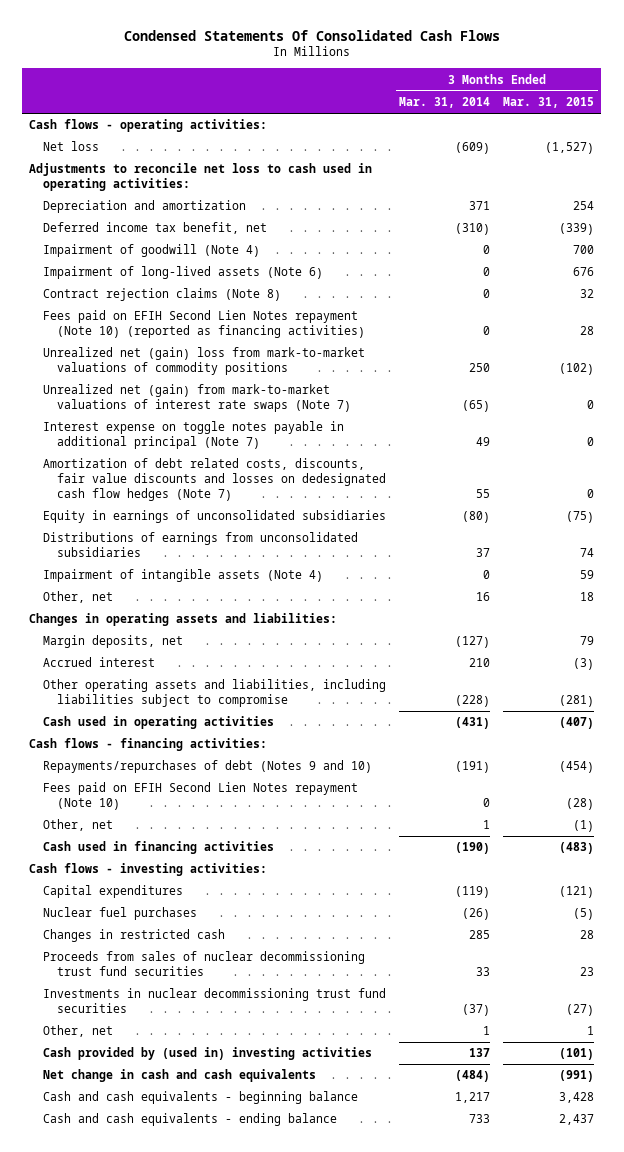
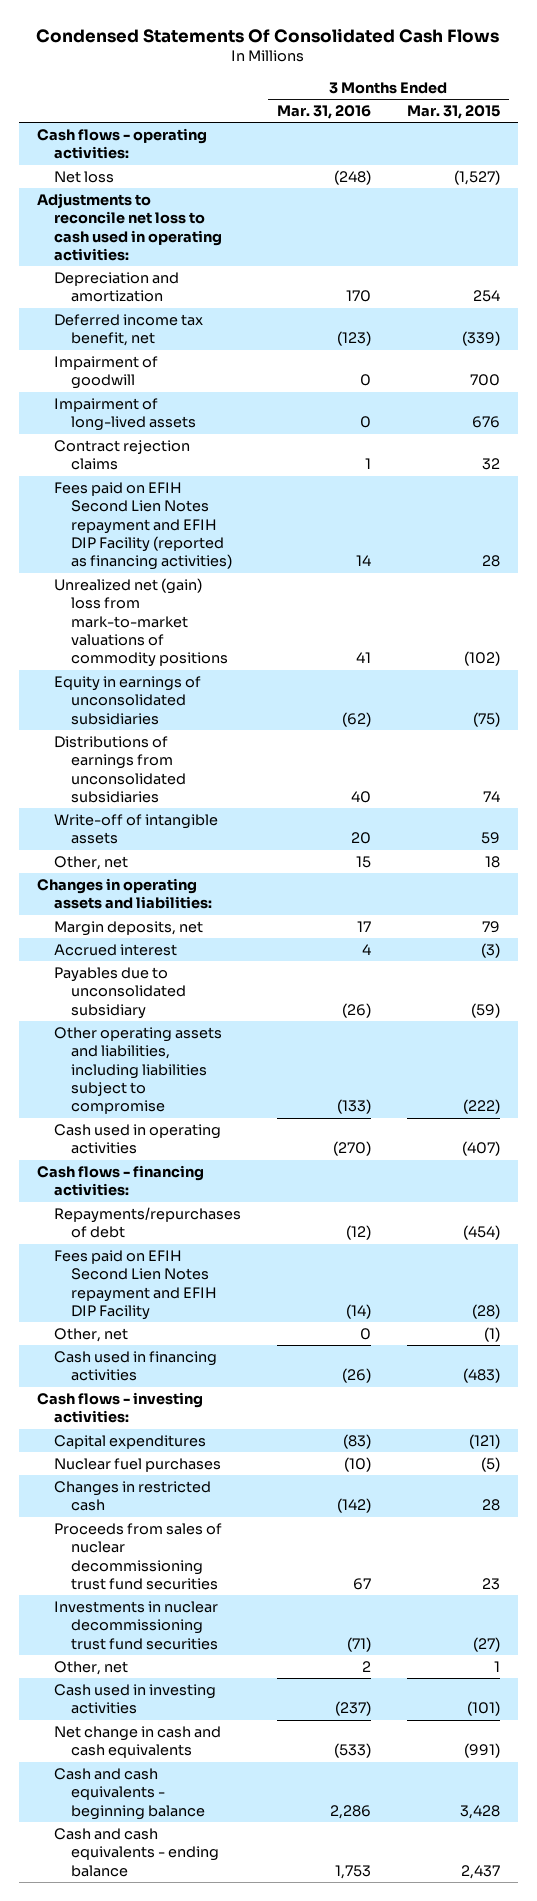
[399,96,491,108] Mar. 31, 2014 -> none
none -> [276,105,371,120] Mar. 31, 2016
[43,244,261,258] Impairment of goodwill (Note 4) -> [53,355,158,390] Impairment of goodwill
[43,266,324,280] Impairment of long-lived assets (Note 6) -> [53,397,196,432] Impairment of long-lived assets
[43,288,282,302] Contract rejection claims (Note 8) -> [53,439,190,471] Contract rejection claims
[43,310,366,339] Fees paid on EFIH Second Lien Notes repayment (Note 10) (reported as financing activities) -> [53,481,232,571] Fees paid on EFIH Second Lien Notes repayment and EFIH DIP Facility (reported as financing activities)
[43,384,352,413] Unrealized net (gain) from mark-to-market valuations of interest rate swaps (Note 7) -> none
[43,421,345,450] Interest expense on toggle notes payable in additional principal (Note 7) -> none
[43,458,387,502] Amortization of debt related costs, discounts, fair value discounts and losses on dedesignated cash flow hedges (Note 7) -> none
[43,569,324,583] Impairment of intangible assets (Note 4) -> [53,813,218,845] Write-off of intangible assets
none -> [53,966,186,1019] Payables due to unconsolidated subsidiary
[559,695,595,708] (281) -> [462,1099,500,1115] (222)
[43,760,373,774] Repayments/repurchases of debt (Notes 9 and 10) -> [53,1206,241,1239] Repayments/repurchases of debt
[43,782,359,811] Fees paid on EFIH Second Lien Notes repayment (Note 10) -> [53,1249,217,1321] Fees paid on EFIH Second Lien Notes repayment and EFIH DIP Facility
[43,1047,373,1061] Cash provided by (used in) investing activities -> [53,1683,216,1715] Cash used in investing activities

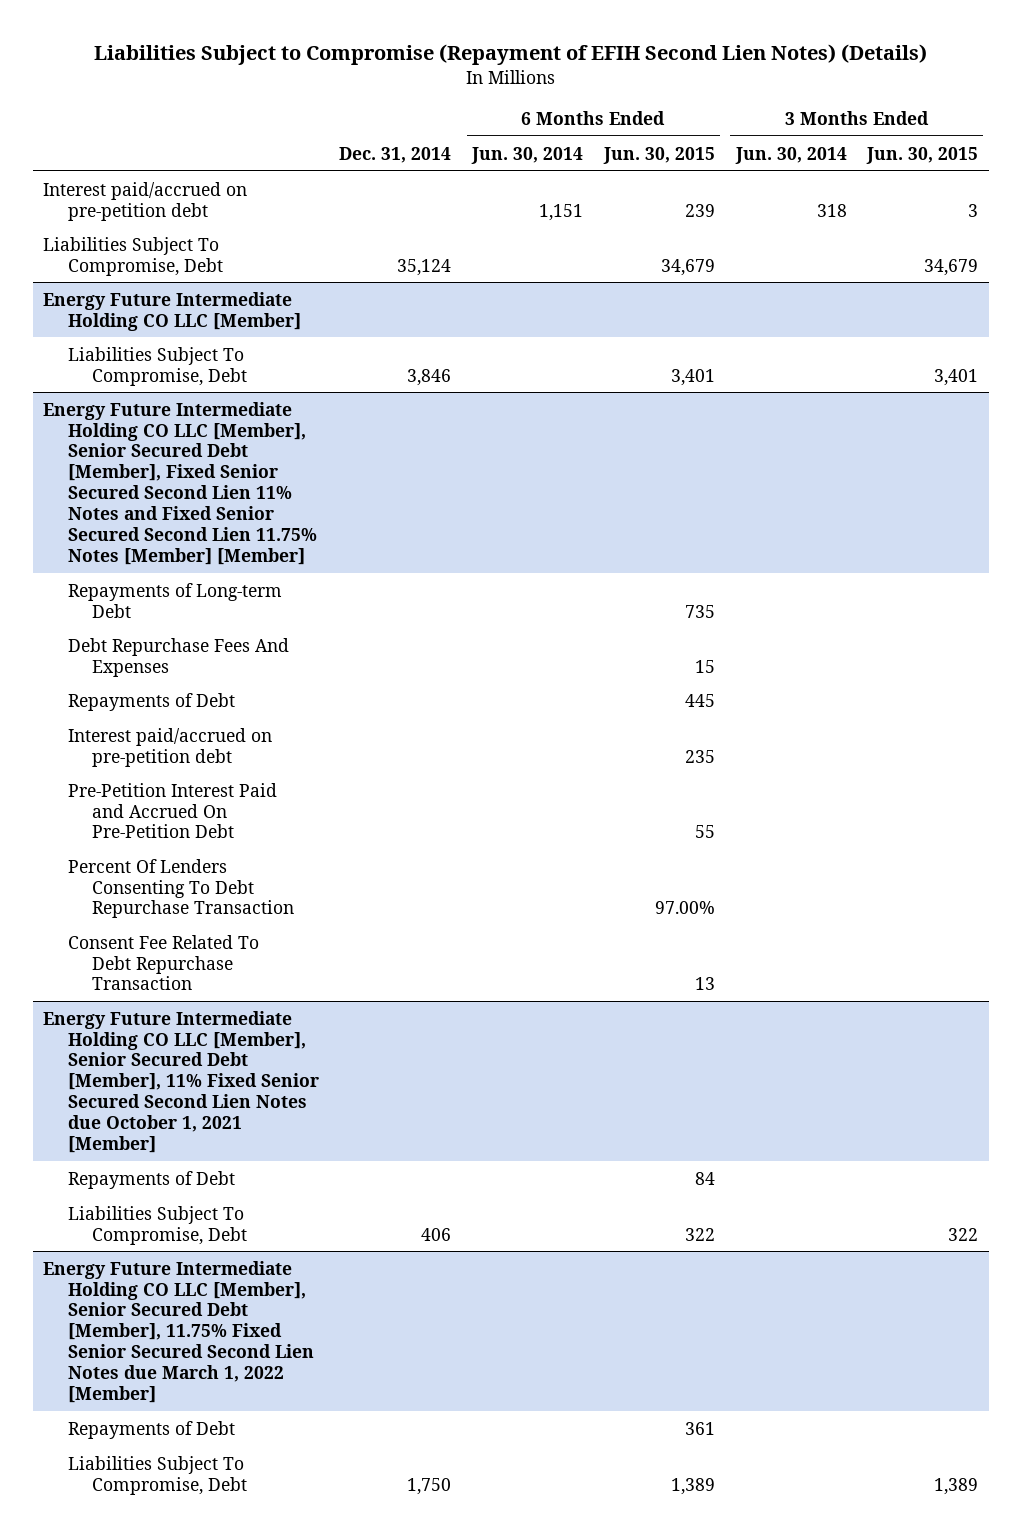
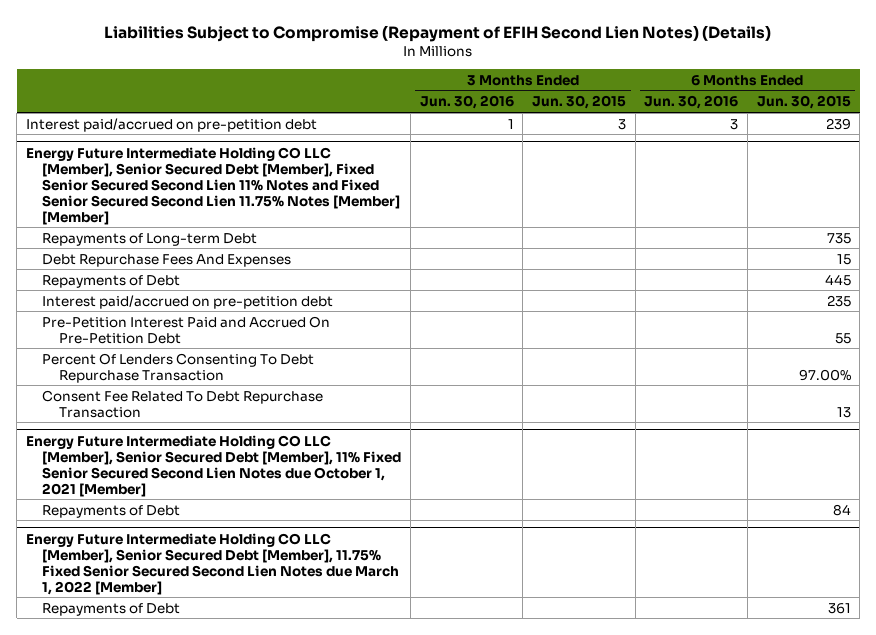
[339,146,452,163] Dec. 31, 2014 -> none
[471,146,584,164] Jun. 30, 2014 -> none
[734,146,847,164] Jun. 30, 2014 -> none
none -> [419,95,514,110] Jun. 30, 2016
none -> [644,95,739,110] Jun. 30, 2016
[43,236,223,276] Liabilities Subject To Compromise, Debt -> none
[43,291,301,331] Energy Future Intermediate Holding CO LLC [Member] -> none
[67,346,248,386] Liabilities Subject To Compromise, Debt -> none
[67,1205,248,1245] Liabilities Subject To Compromise, Debt -> none
[67,1455,248,1495] Liabilities Subject To Compromise, Debt -> none

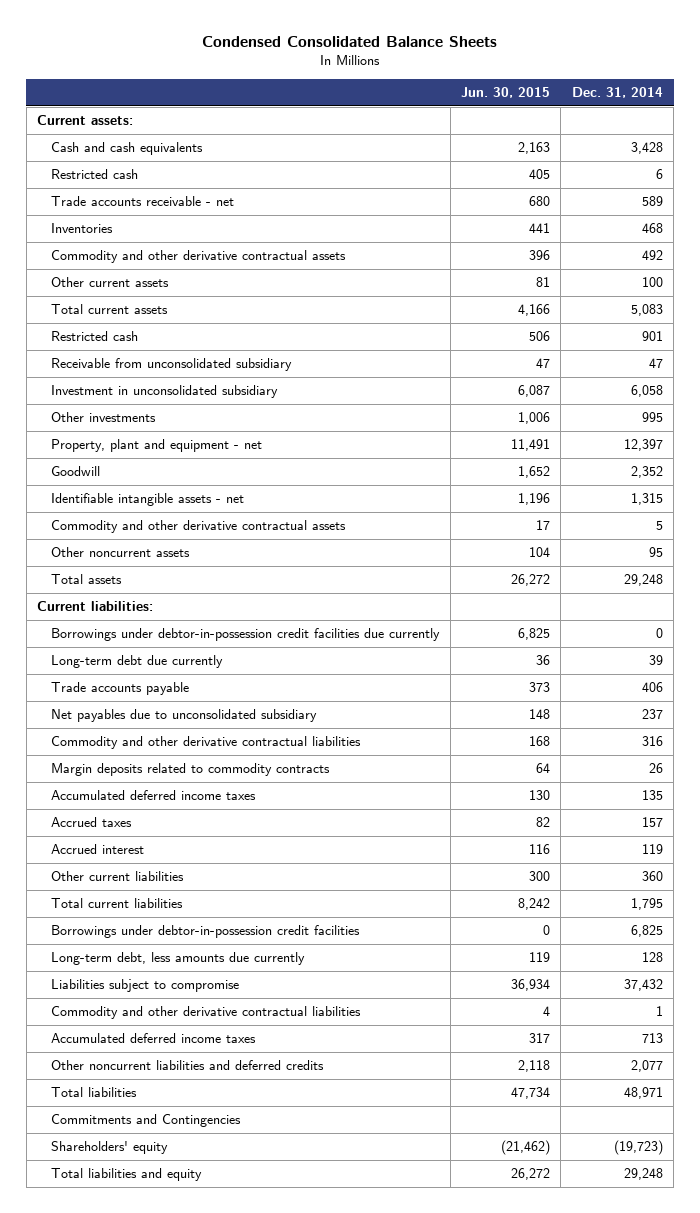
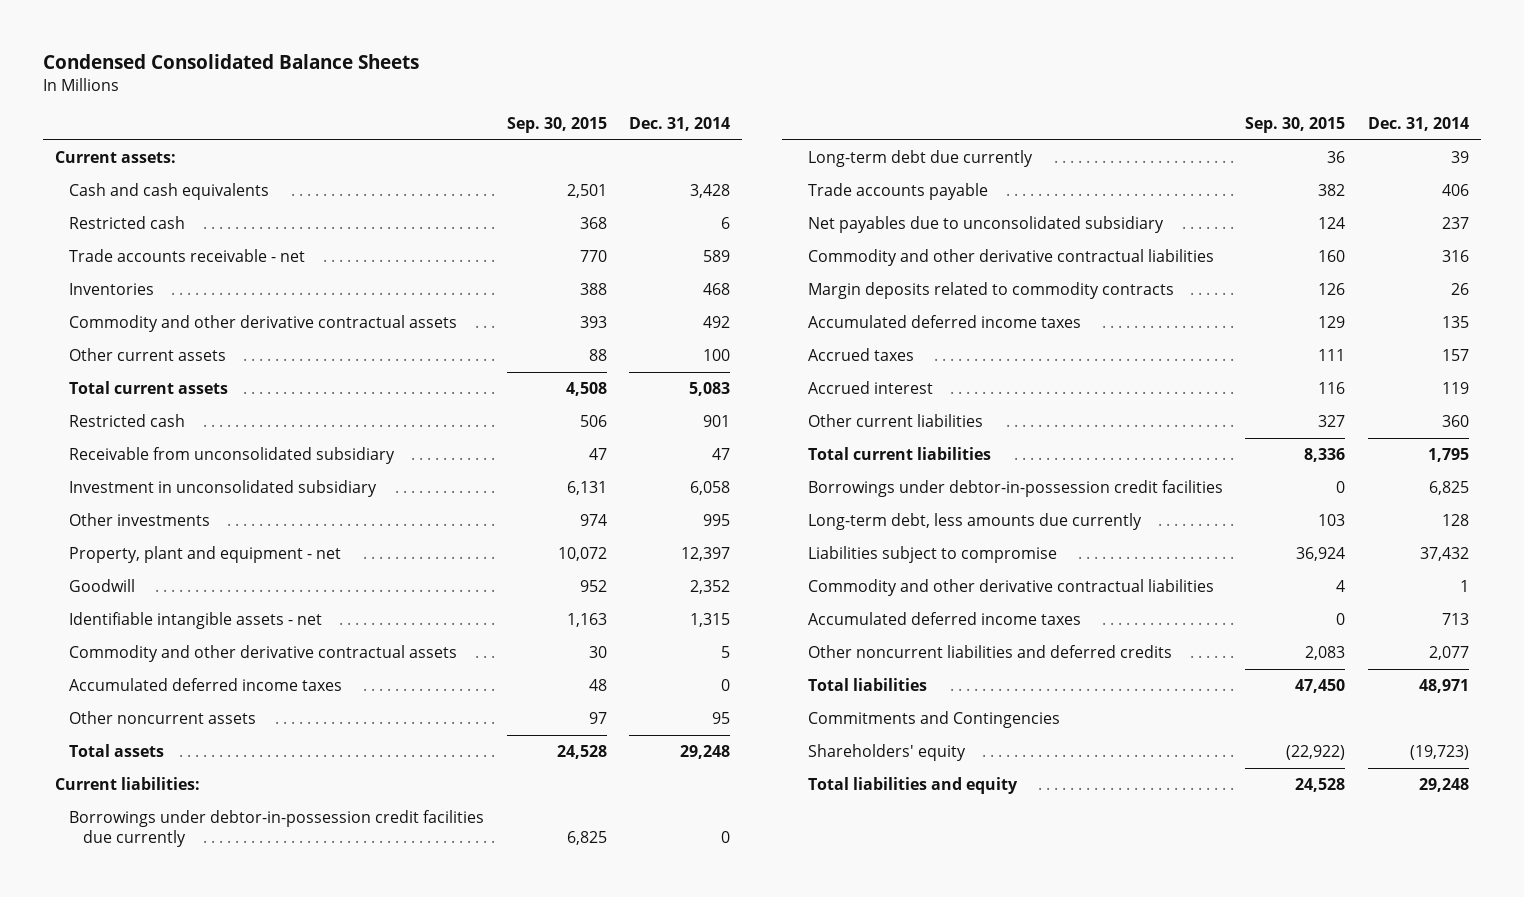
[461,86,551,98] Jun. 30, 2015 -> none
none -> [506,117,607,134] Sep. 30, 2015
none -> [68,678,342,692] Accumulated deferred income taxes

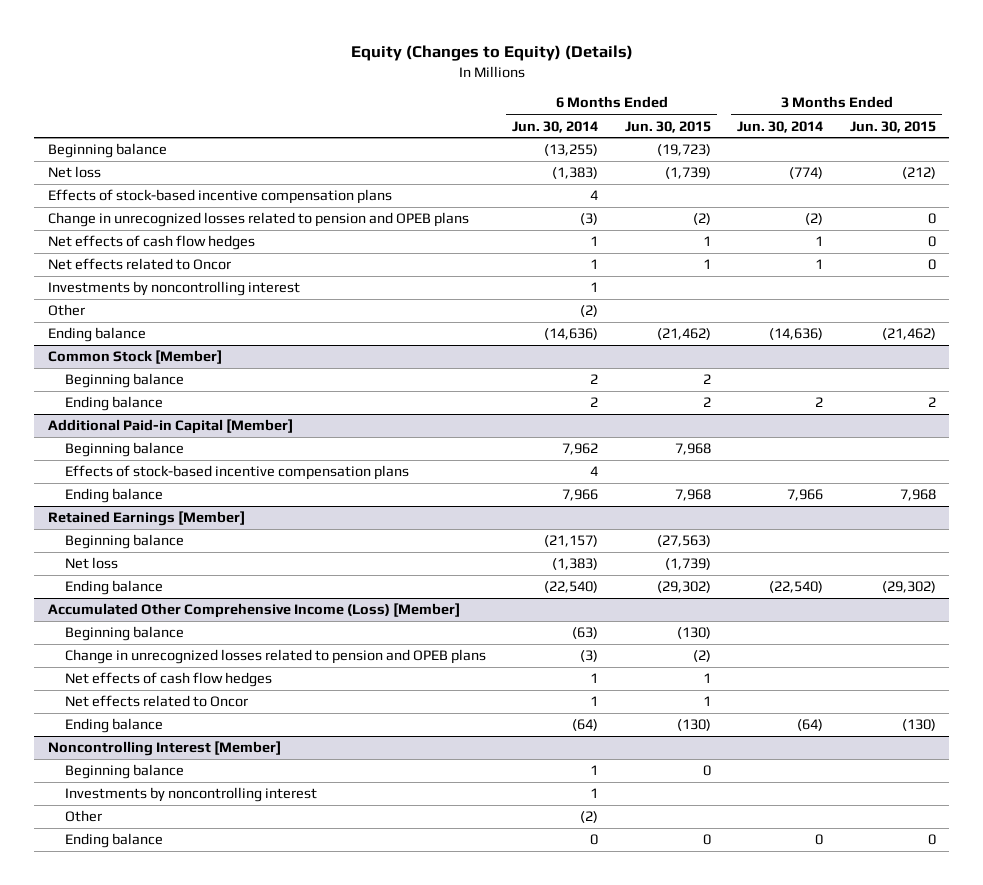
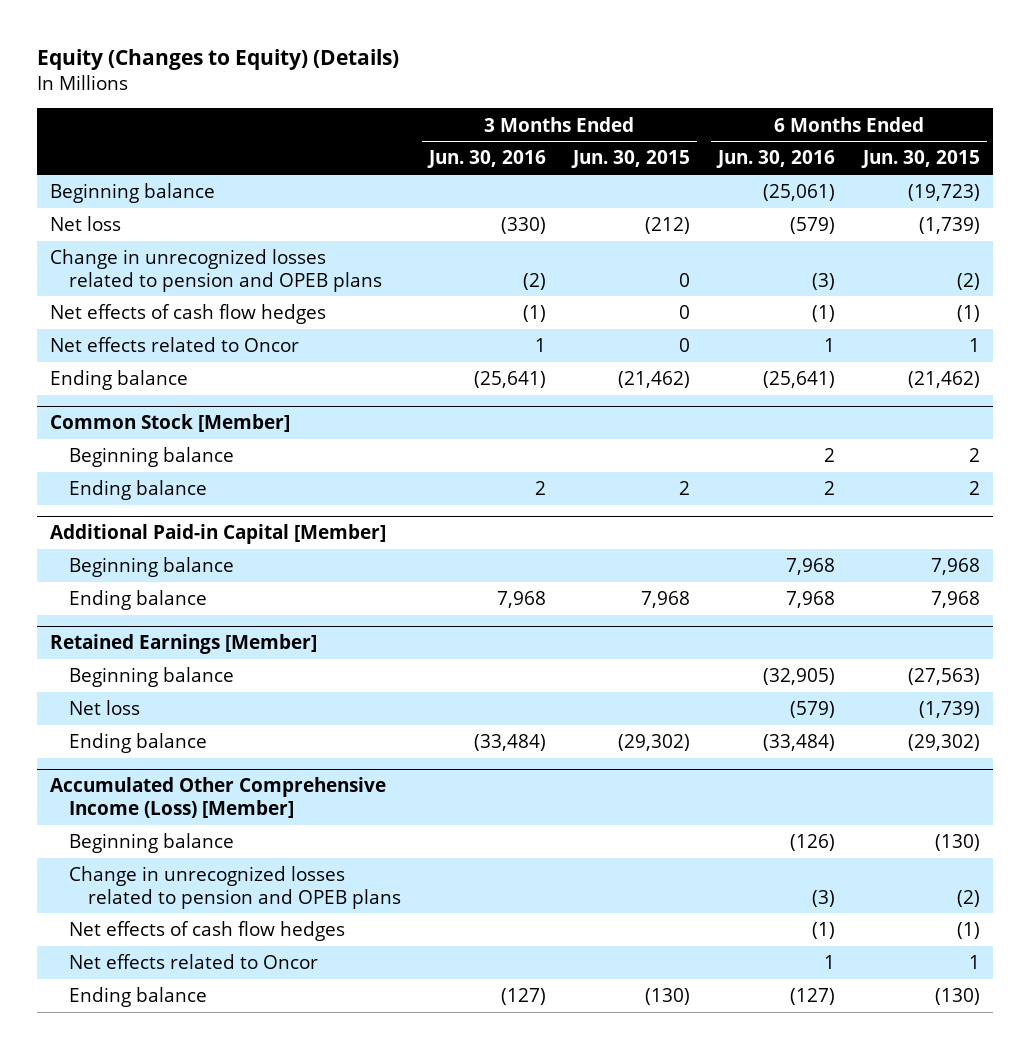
[512,120,599,133] Jun. 30, 2014 -> none
[737,120,824,133] Jun. 30, 2014 -> none
none -> [426,150,546,169] Jun. 30, 2016
none -> [715,150,835,169] Jun. 30, 2016
[47,189,392,205] Effects of stock-based incentive compensation plans -> none
[702,236,711,247] 1 -> [956,305,980,323] (1)
[47,281,300,297] Investments by noncontrolling interest -> none
[47,304,85,317] Other -> none
[64,465,409,481] Effects of stock-based incentive compensation plans -> none
[702,673,711,684] 1 -> [956,922,980,940] (1)
[47,741,281,757] Noncontrolling Interest [Member] -> none
[64,764,184,780] Beginning balance -> none
[64,787,317,803] Investments by noncontrolling interest -> none
[64,810,102,823] Other -> none
[64,833,163,849] Ending balance -> none

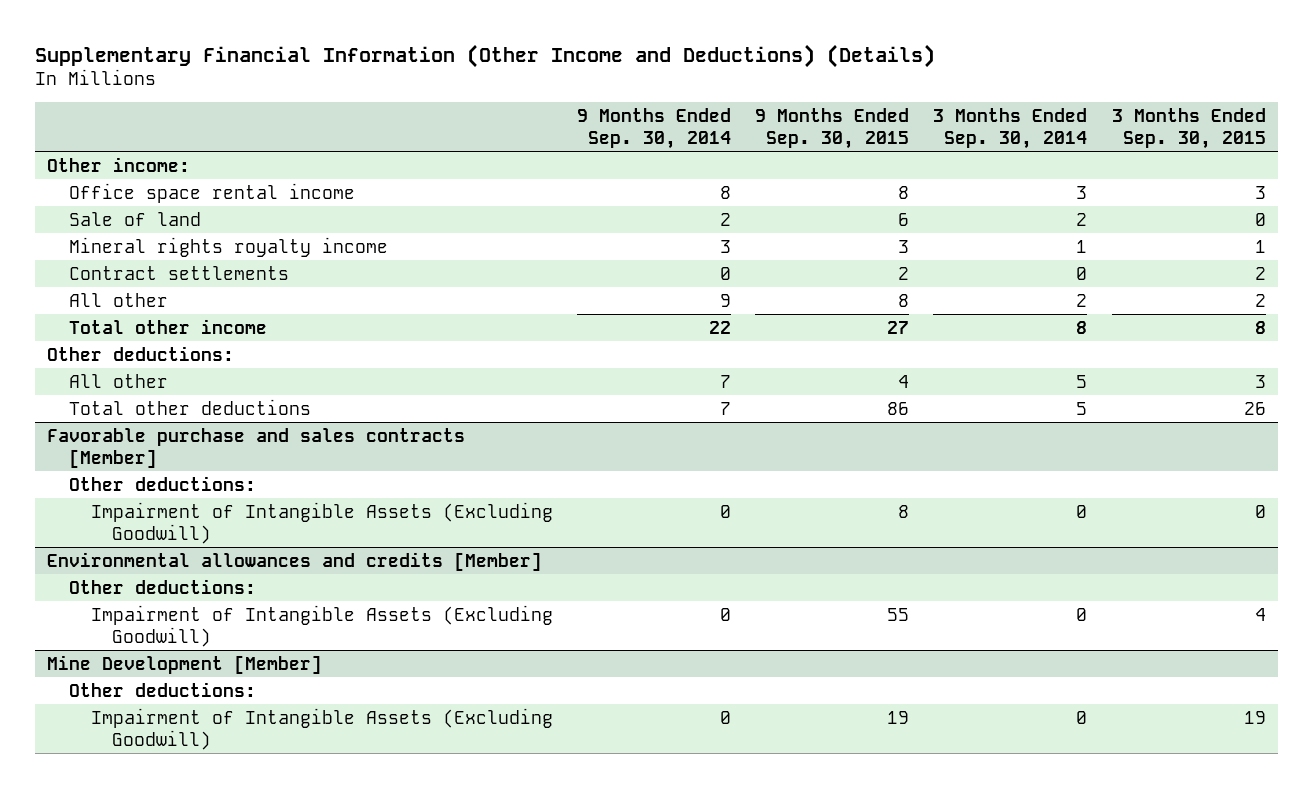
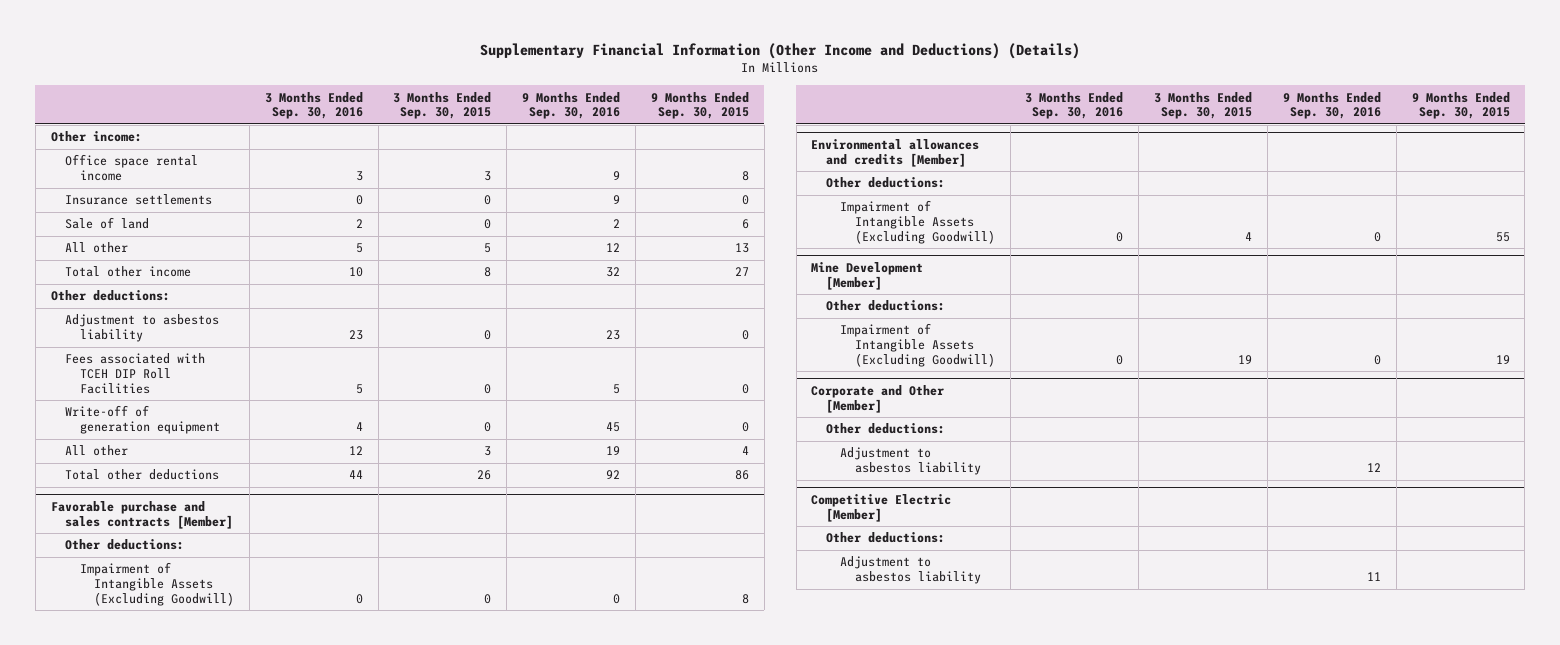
[576,107,731,149] 9 Months Ended Sep. 30, 2014 -> none
[933,107,1088,149] 3 Months Ended Sep. 30, 2014 -> none
none -> [264,91,363,120] 3 Months Ended Sep. 30, 2016
none -> [522,91,621,120] 9 Months Ended Sep. 30, 2016
none -> [65,194,213,206] Insurance settlements
[68,236,388,257] Mineral rights royalty income -> none
[68,265,289,280] Contract settlements -> none
[898,293,910,307] 8 -> [734,243,749,254] 13
[1254,293,1266,307] 2 -> [484,243,492,254] 5
none -> [65,314,220,343] Adjustment to asbestos liability
none -> [65,353,206,394] Fees associated with TCEH DIP Roll Facilities
none -> [65,405,220,435] Write-off of generation equipment
none -> [811,384,945,413] Corporate and Other [Member]
none -> [825,423,945,435] Other deductions:
none -> [840,447,981,476] Adjustment to asbestos liability
none -> [811,493,952,522] Competitive Electric [Member]
none -> [825,532,945,544] Other deductions:
none -> [840,556,981,585] Adjustment to asbestos liability

